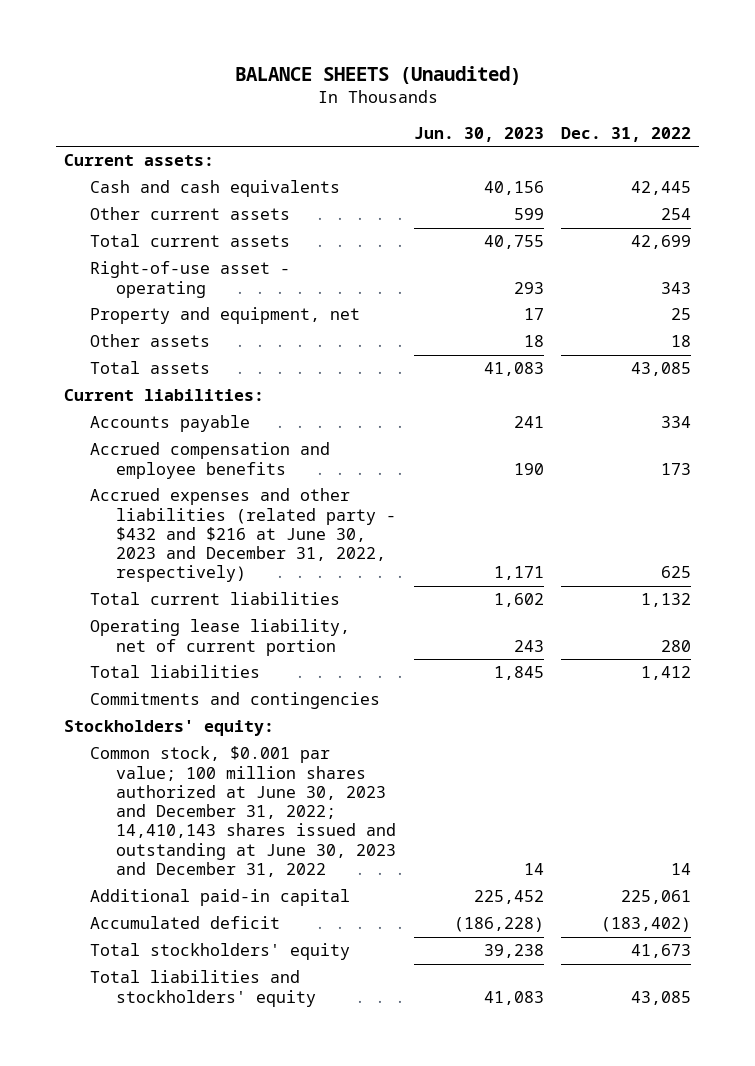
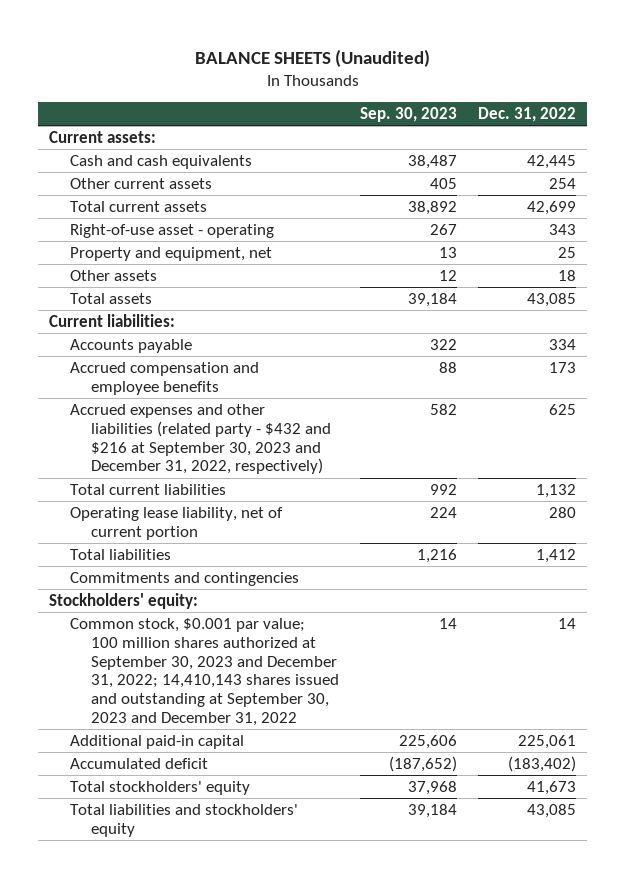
[413,126,544,142] Jun. 30, 2023 -> none
none -> [360,106,458,122] Sep. 30, 2023
[90,488,397,583] Accrued expenses and other liabilities (related party - $432 and $216 at June 30, 2023 and December 31, 2022, respectively) -> [69,403,331,475] Accrued expenses and other liabilities (related party - $432 and $216 at September 30, 2023 and December 31, 2022, respectively)
[90,746,397,878] Common stock, $0.001 par value; 100 million shares authorized at June 30, 2023 and December 31, 2022; 14,410,143 shares issued and outstanding at June 30, 2023 and December 31, 2022 -> [69,617,339,727] Common stock, $0.001 par value; 100 million shares authorized at September 30, 2023 and December 31, 2022; 14,410,143 shares issued and outstanding at September 30, 2023 and December 31, 2022

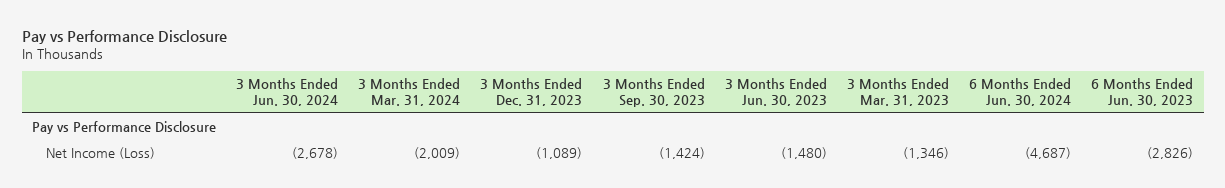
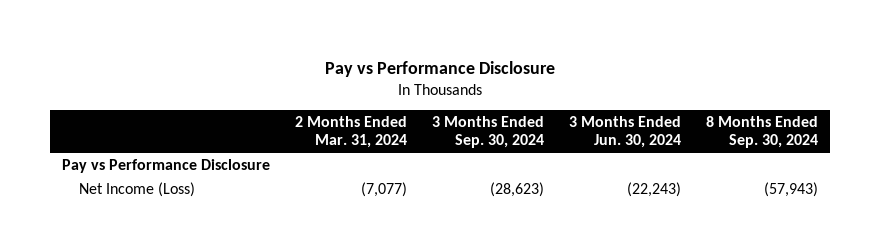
[358,78,461,107] 3 Months Ended Mar. 31, 2024 -> none
[480,78,583,107] 3 Months Ended Dec. 31, 2023 -> none
[602,78,705,108] 3 Months Ended Sep. 30, 2023 -> none
[724,78,827,107] 3 Months Ended Jun. 30, 2023 -> none
[847,78,950,107] 3 Months Ended Mar. 31, 2023 -> none
[969,78,1072,107] 6 Months Ended Jun. 30, 2024 -> none
[1091,78,1194,107] 6 Months Ended Jun. 30, 2023 -> none
none -> [294,116,407,149] 2 Months Ended Mar. 31, 2024
none -> [431,116,544,149] 3 Months Ended Sep. 30, 2024
none -> [705,116,818,149] 8 Months Ended Sep. 30, 2024
[292,147,339,160] (2,678) -> [626,182,681,198] (22,243)

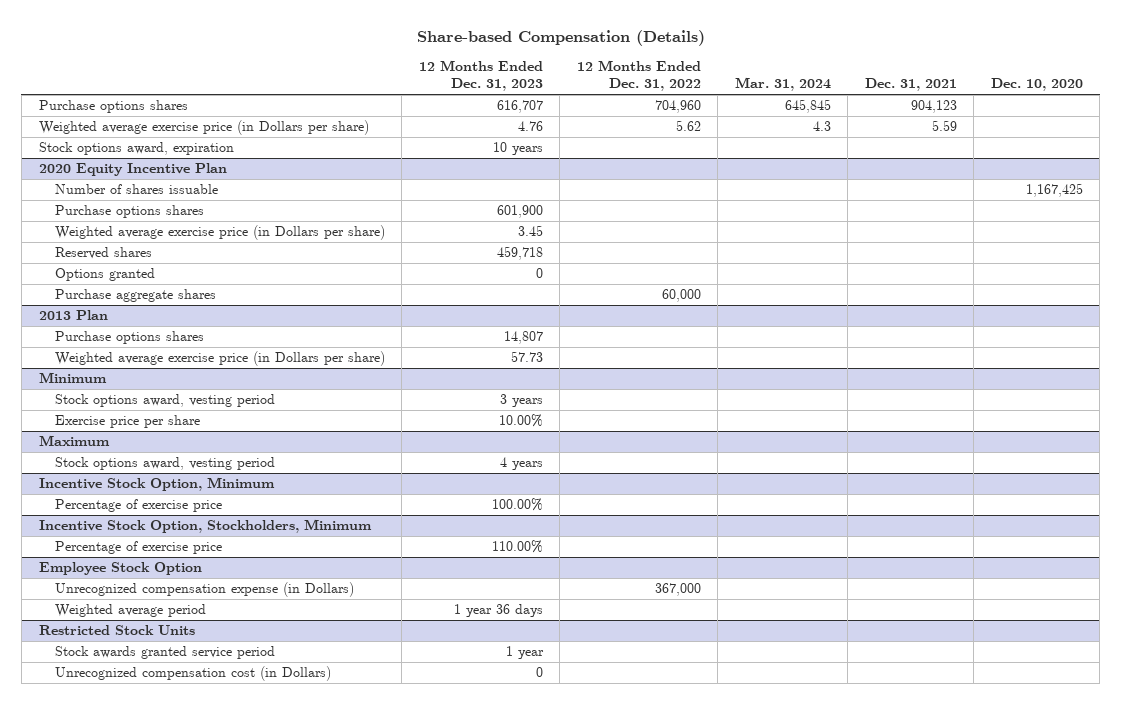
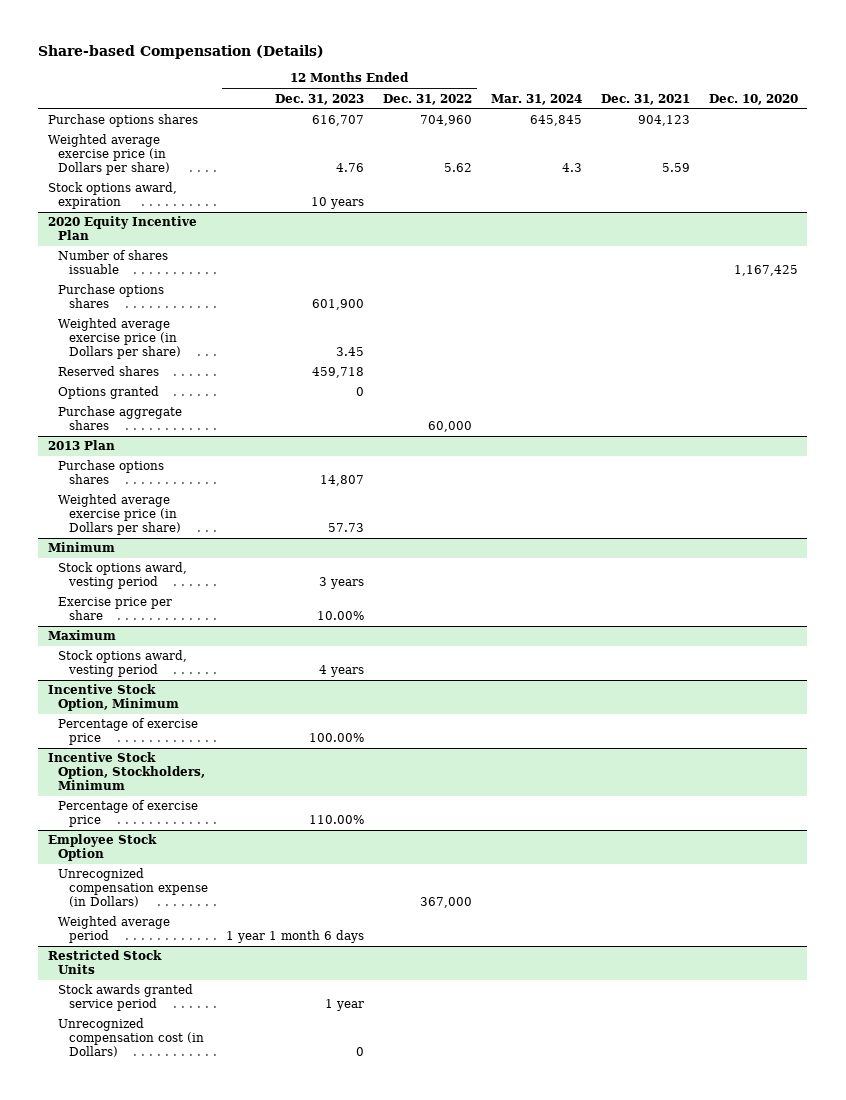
[453,604,543,618] 1 year 36 days -> [226,930,365,944] 1 year 1 month 6 days

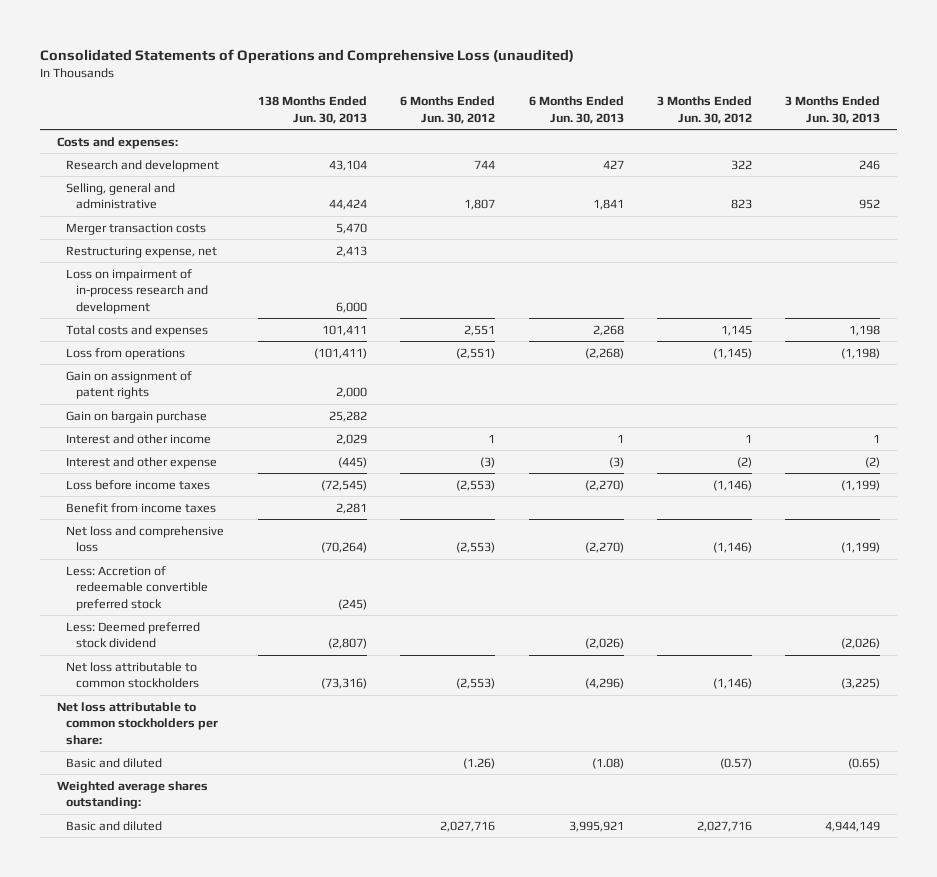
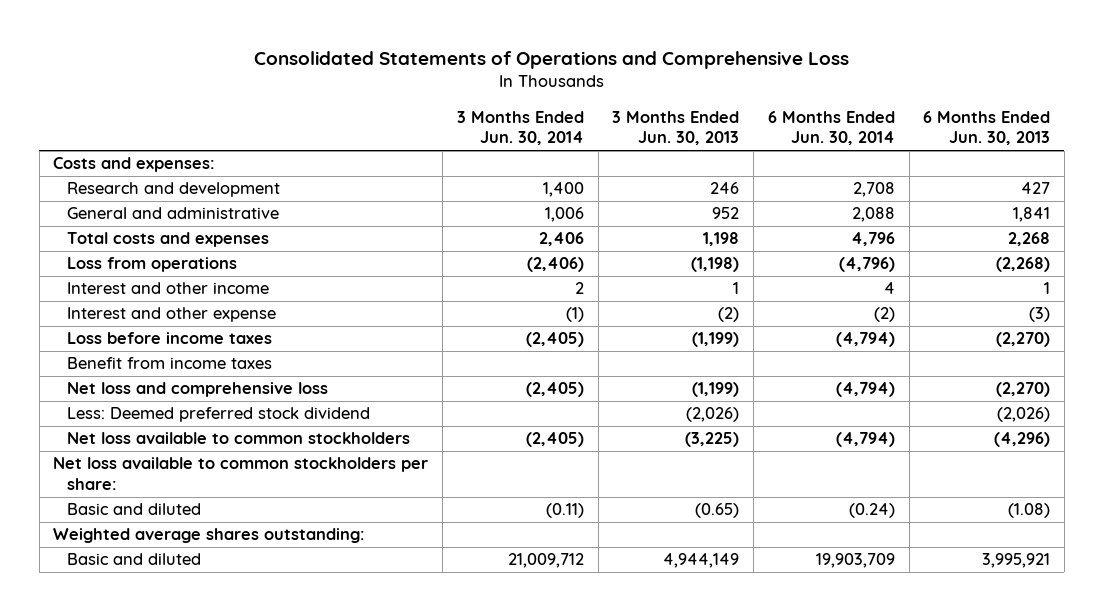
[40,48,575,64] Consolidated Statements of Operations and Comprehensive Loss (unaudited) -> [253,50,849,69] Consolidated Statements of Operations and Comprehensive Loss
[257,96,367,124] 138 Months Ended Jun. 30, 2013 -> none
[400,96,496,124] 6 Months Ended Jun. 30, 2012 -> none
[657,96,753,124] 3 Months Ended Jun. 30, 2012 -> none
none -> [456,110,584,146] 3 Months Ended Jun. 30, 2014
none -> [767,110,895,146] 6 Months Ended Jun. 30, 2014
[66,222,207,235] Merger transaction costs -> none
[66,245,218,258] Restructuring expense, net -> none
[66,268,208,314] Loss on impairment of in-process research and development -> none
[66,182,176,210] Selling, general and administrative -> [66,207,279,220] General and administrative
[66,370,193,400] Gain on assignment of patent rights -> none
[66,410,208,423] Gain on bargain purchase -> none
[66,565,208,611] Less: Accretion of redeemable convertible preferred stock -> none
[66,661,199,689] Net loss attributable to common stockholders -> [66,432,410,445] Net loss available to common stockholders
[56,701,219,745] Net loss attributable to common stockholders per share: -> [53,457,429,491] Net loss available to common stockholders per share:

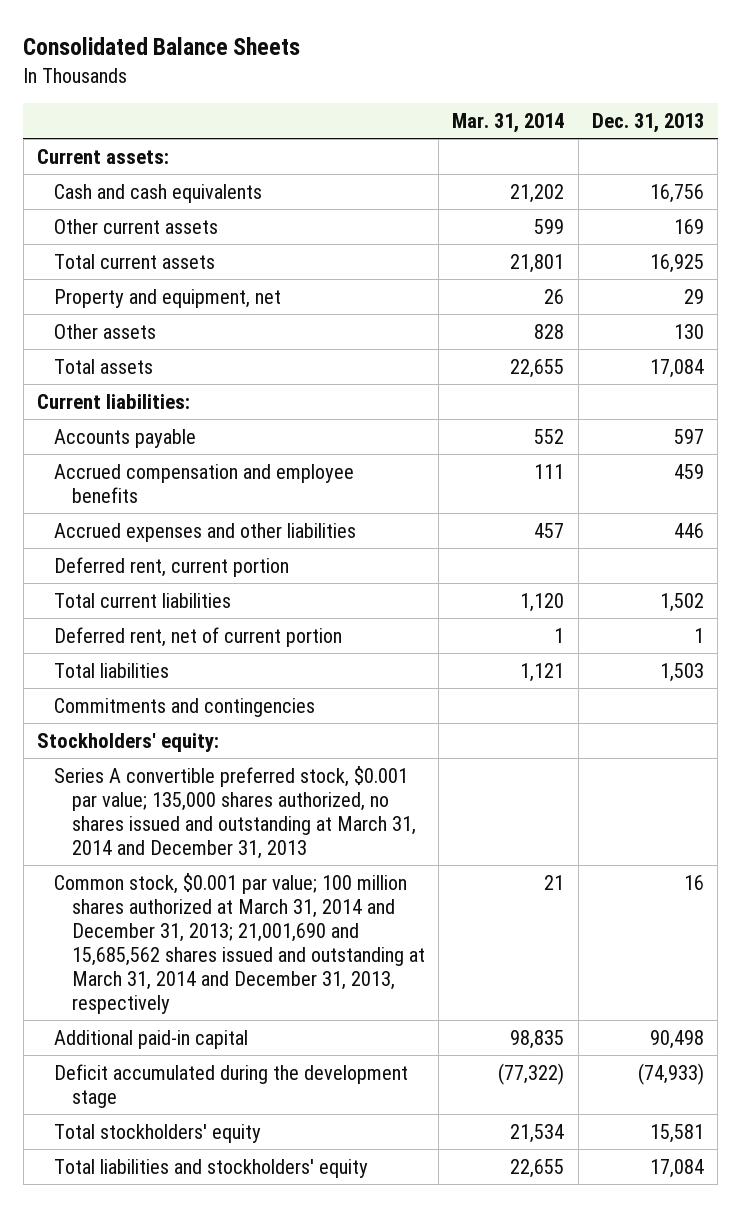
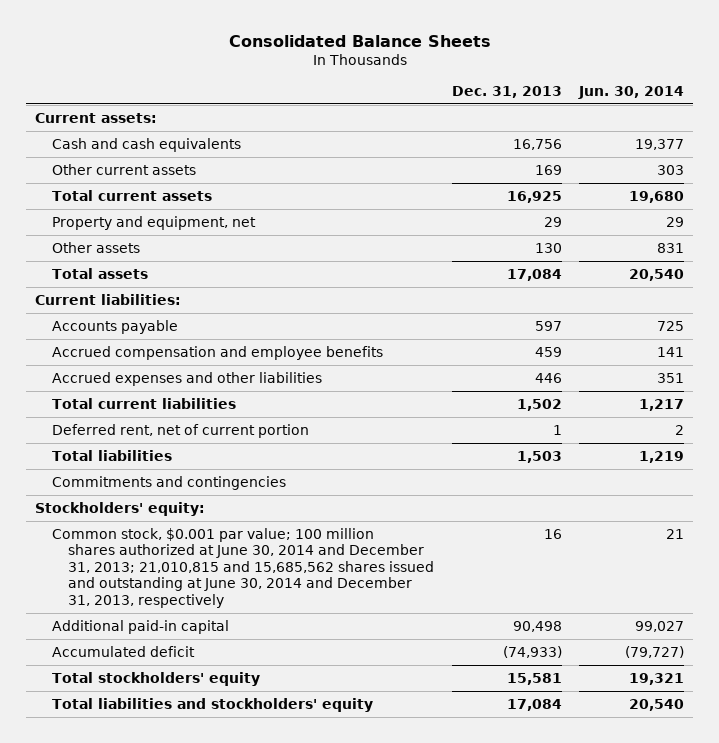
[452,113,565,134] Mar. 31, 2014 -> none
none -> [578,85,685,99] Jun. 30, 2014
[54,556,290,577] Deferred rent, current portion -> none
[54,765,416,859] Series A convertible preferred stock, $0.001 par value; 135,000 shares authorized, no shares issued and outstanding at March 31, 2014 and December 31, 2013 -> none
[54,872,425,1014] Common stock, $0.001 par value; 100 million shares authorized at March 31, 2014 and December 31, 2013; 21,001,690 and 15,685,562 shares issued and outstanding at March 31, 2014 and December 31, 2013, respectively -> [51,527,435,608] Common stock, $0.001 par value; 100 million shares authorized at June 30, 2014 and December 31, 2013; 21,010,815 and 15,685,562 shares issued and outstanding at June 30, 2014 and December 31, 2013, respectively
[54,1063,409,1108] Deficit accumulated during the development stage -> [51,645,195,657] Accumulated deficit

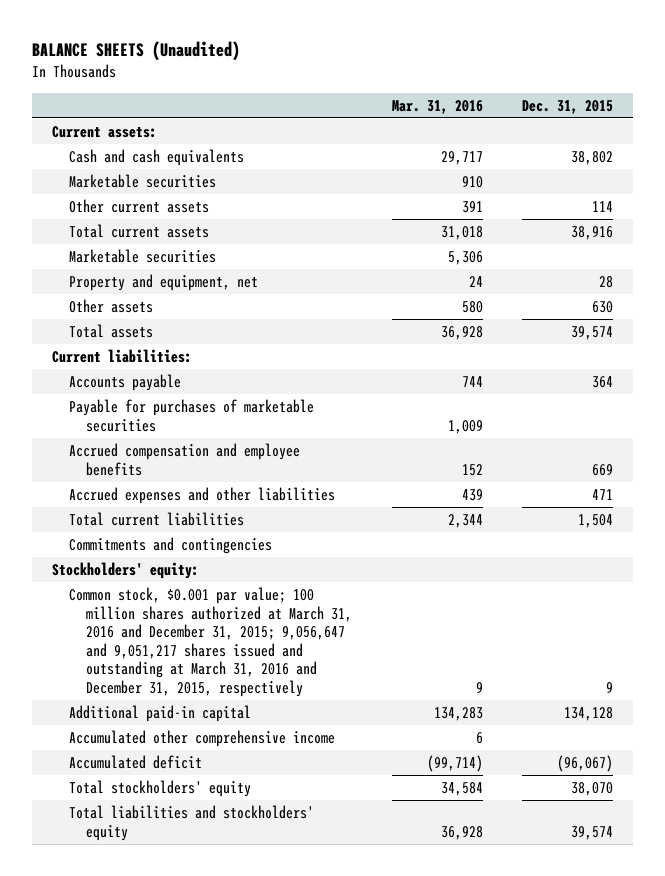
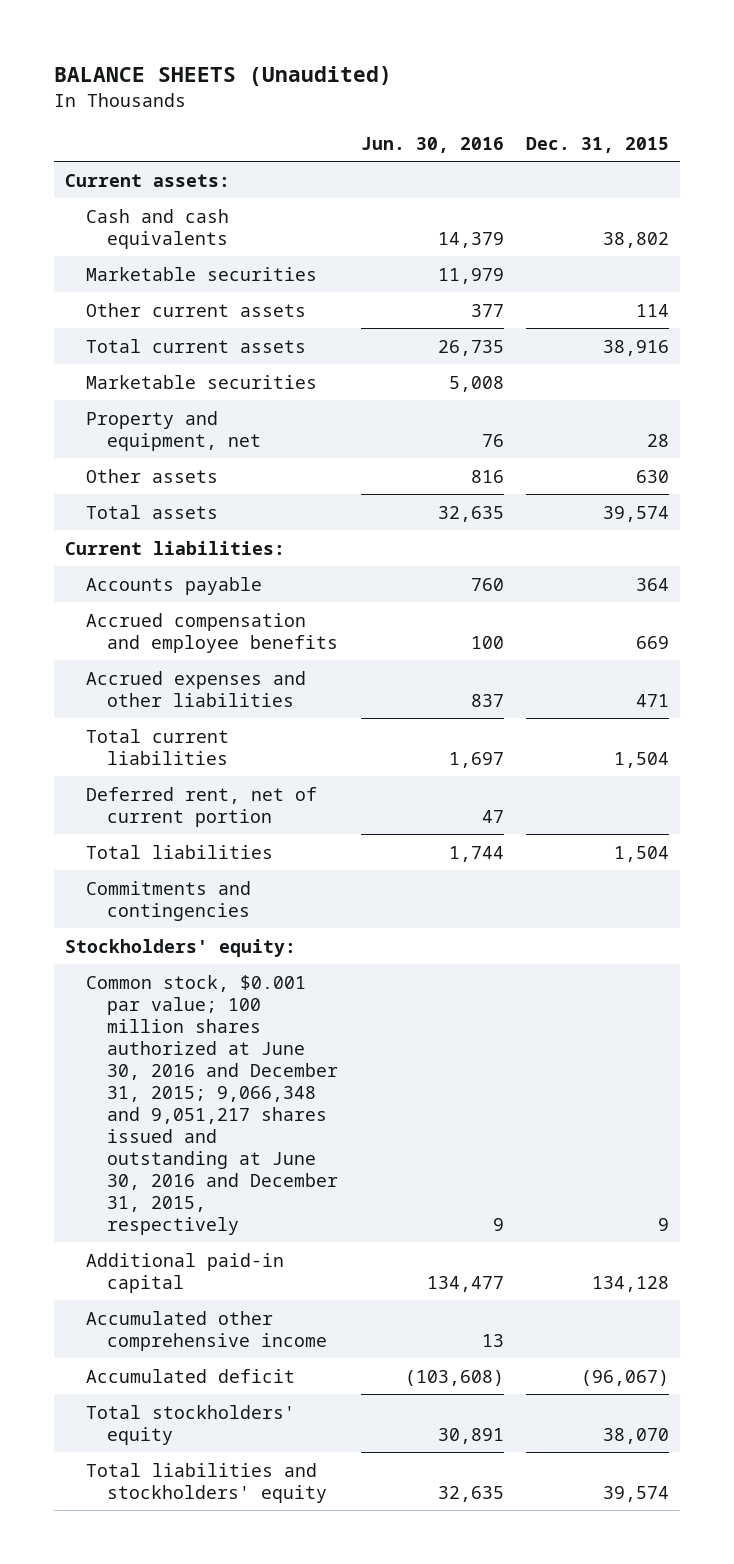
[391,99,483,114] Mar. 31, 2016 -> none
none -> [360,136,504,153] Jun. 30, 2016
[69,399,315,432] Payable for purchases of marketable securities -> none
none -> [86,786,318,827] Deferred rent, net of current portion
none -> [86,844,274,859] Total liabilities
[69,587,353,697] Common stock, $0.001 par value; 100 million shares authorized at March 31, 2016 and December 31, 2015; 9,056,647 and 9,051,217 shares issued and outstanding at March 31, 2016 and December 31, 2015, respectively -> [86,974,339,1235] Common stock, $0.001 par value; 100 million shares authorized at June 30, 2016 and December 31, 2015; 9,066,348 and 9,051,217 shares issued and outstanding at June 30, 2016 and December 31, 2015, respectively

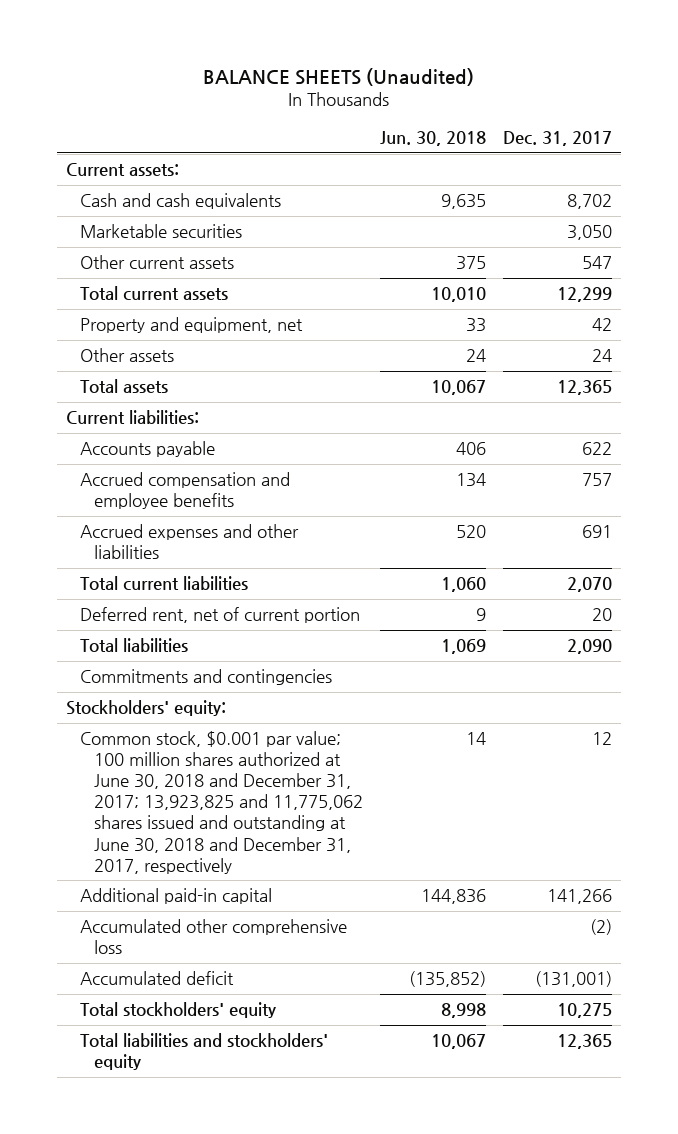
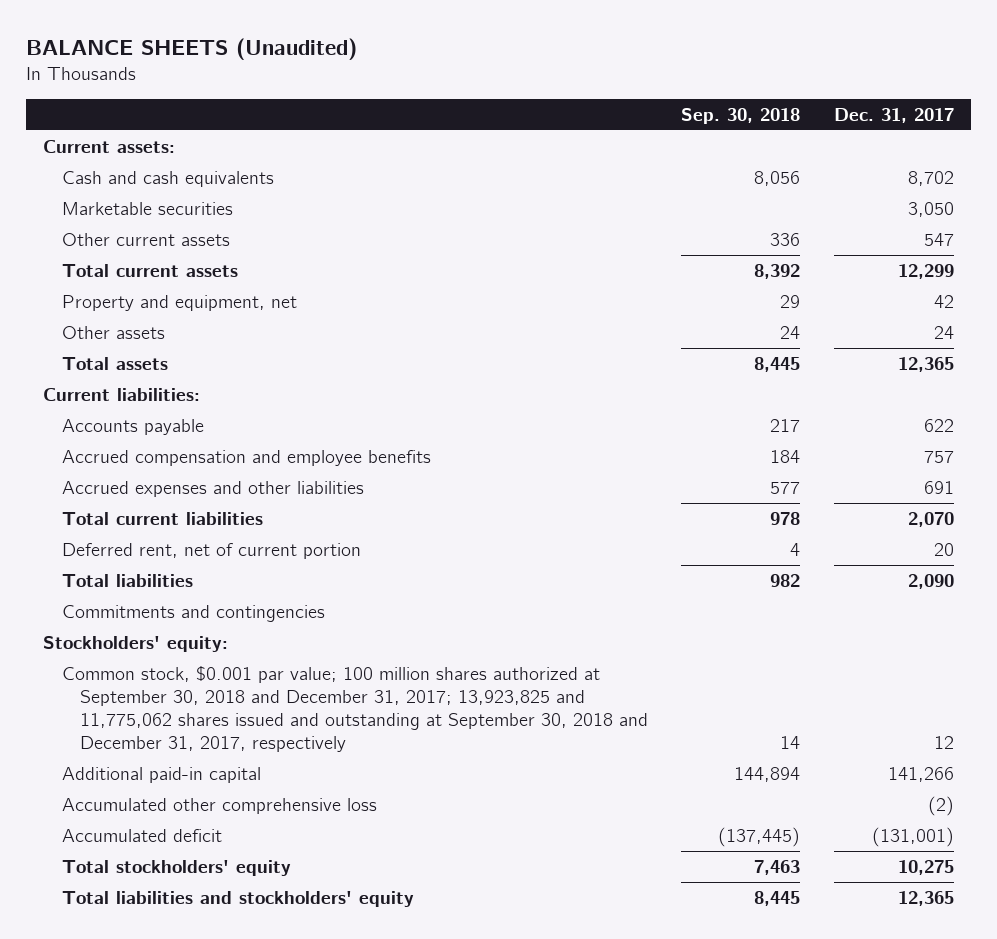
[380,131,487,147] Jun. 30, 2018 -> none
none -> [681,107,801,124] Sep. 30, 2018
[80,731,364,874] Common stock, $0.001 par value; 100 million shares authorized at June 30, 2018 and December 31, 2017; 13,923,825 and 11,775,062 shares issued and outstanding at June 30, 2018 and December 31, 2017, respectively -> [61,666,648,752] Common stock, $0.001 par value; 100 million shares authorized at September 30, 2018 and December 31, 2017; 13,923,825 and 11,775,062 shares issued and outstanding at September 30, 2018 and December 31, 2017, respectively

